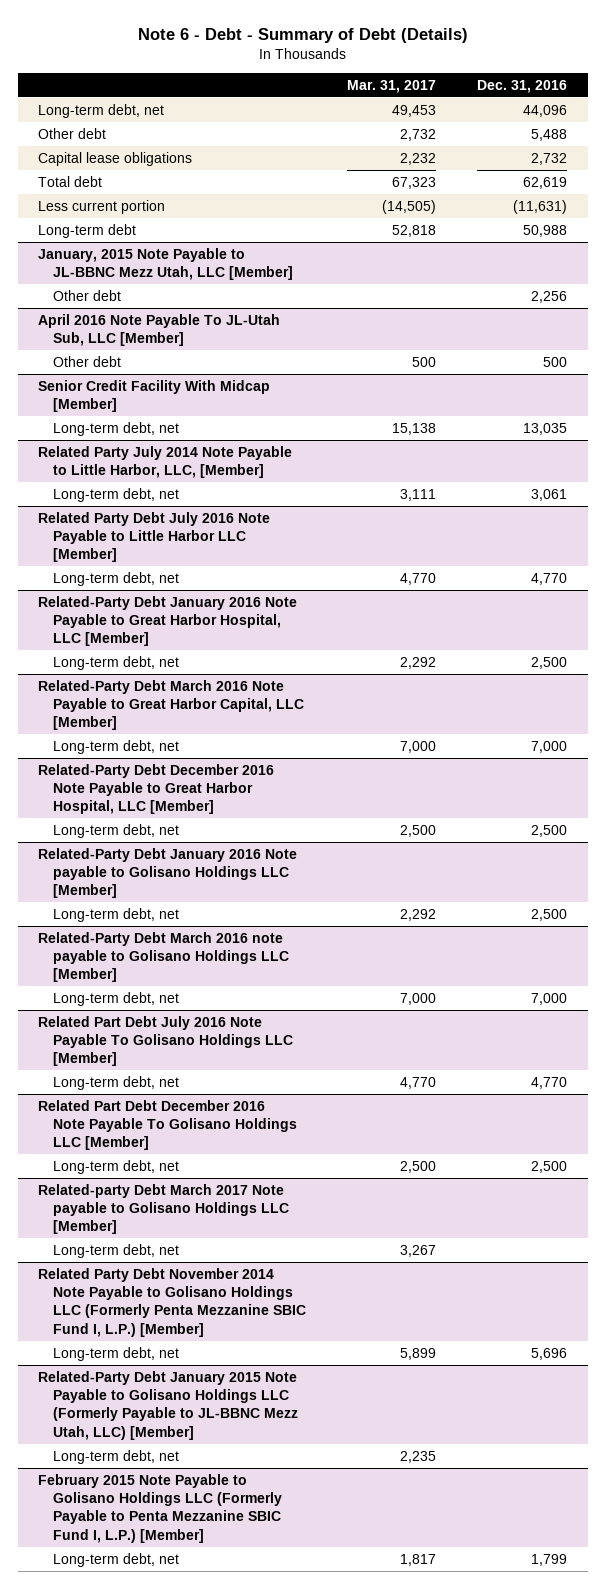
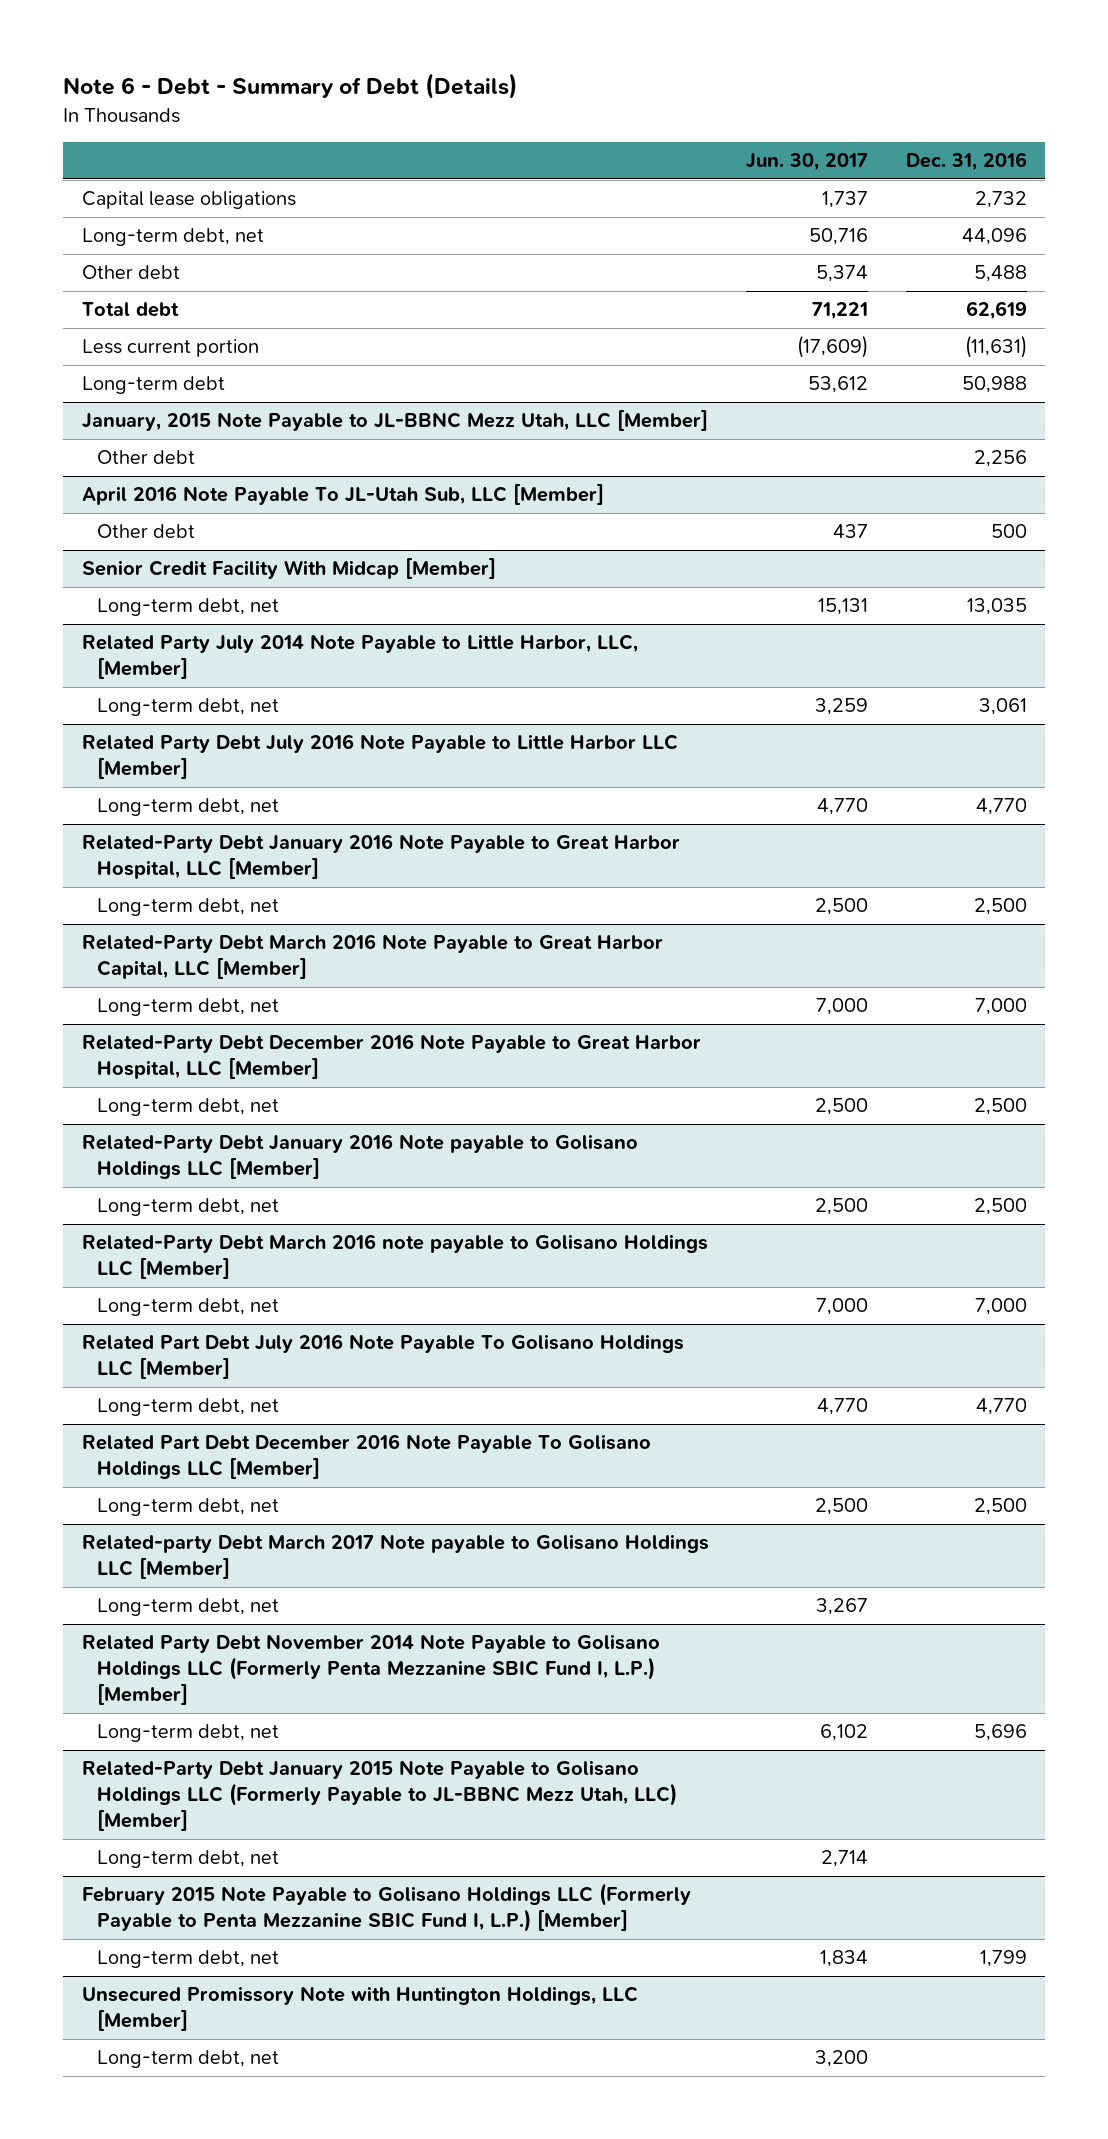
[347,79,437,93] Mar. 31, 2017 -> none
none -> [746,153,869,172] Jun. 30, 2017
[37,151,192,166] Capital lease obligations -> [81,191,296,210] Capital lease obligations
none -> [81,1986,638,2032] Unsecured Promissory Note with Huntington Holdings, LLC [Member]
none -> [97,2050,280,2069] Long-term debt, net

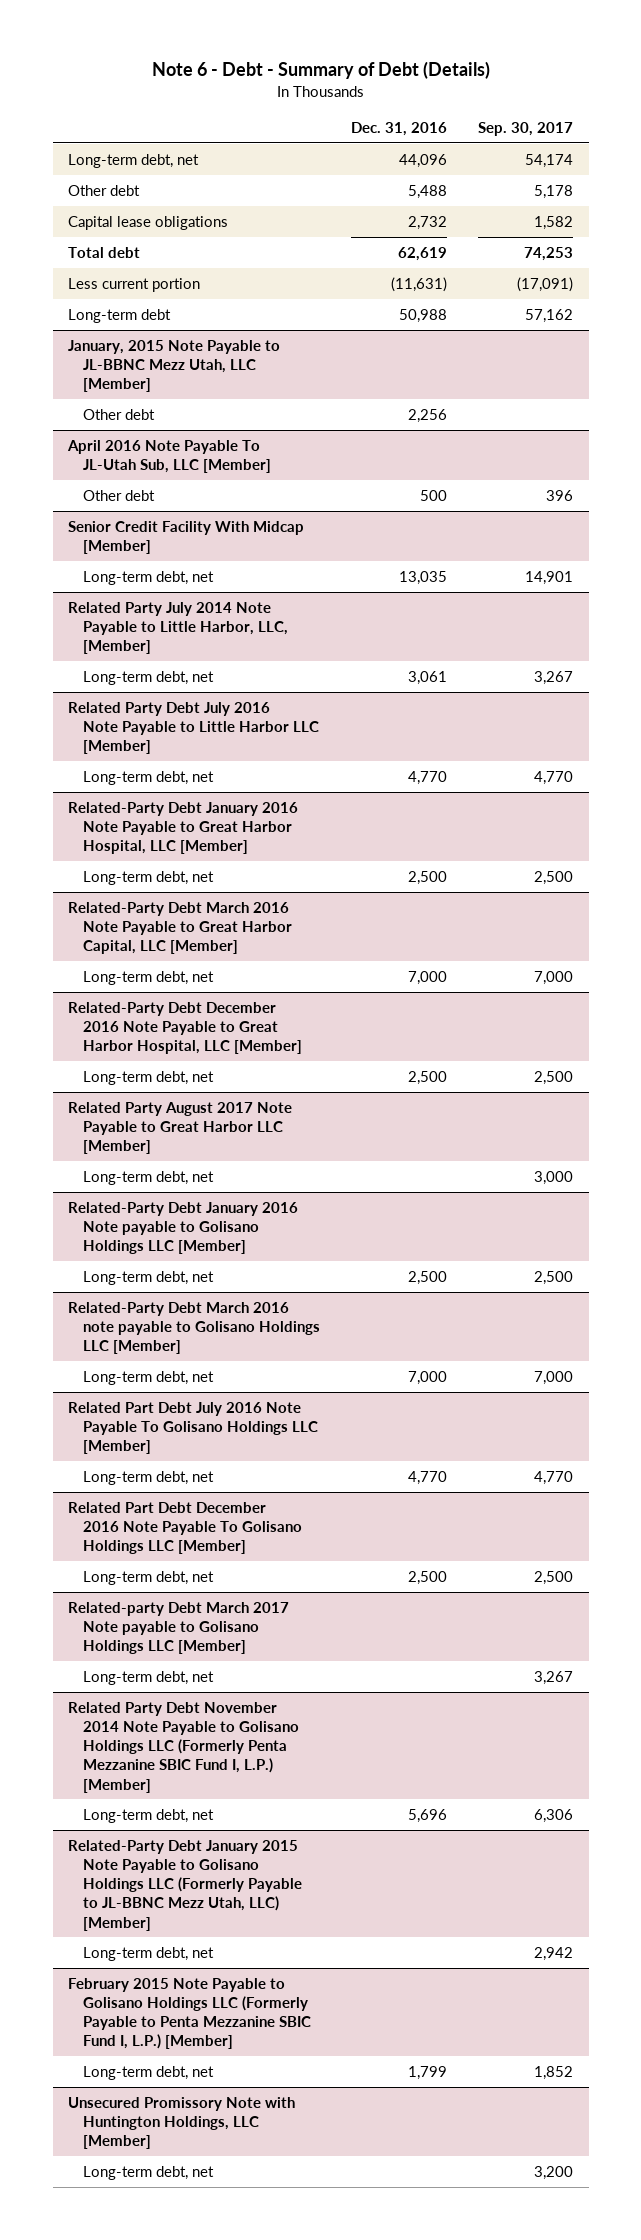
[746,153,869,172] Jun. 30, 2017 -> none
none -> [478,121,574,136] Sep. 30, 2017
[81,191,296,210] Capital lease obligations -> [68,215,229,230] Capital lease obligations
none -> [68,1101,293,1155] Related Party August 2017 Note Payable to Great Harbor LLC [Member]
none -> [83,1170,215,1185] Long-term debt, net

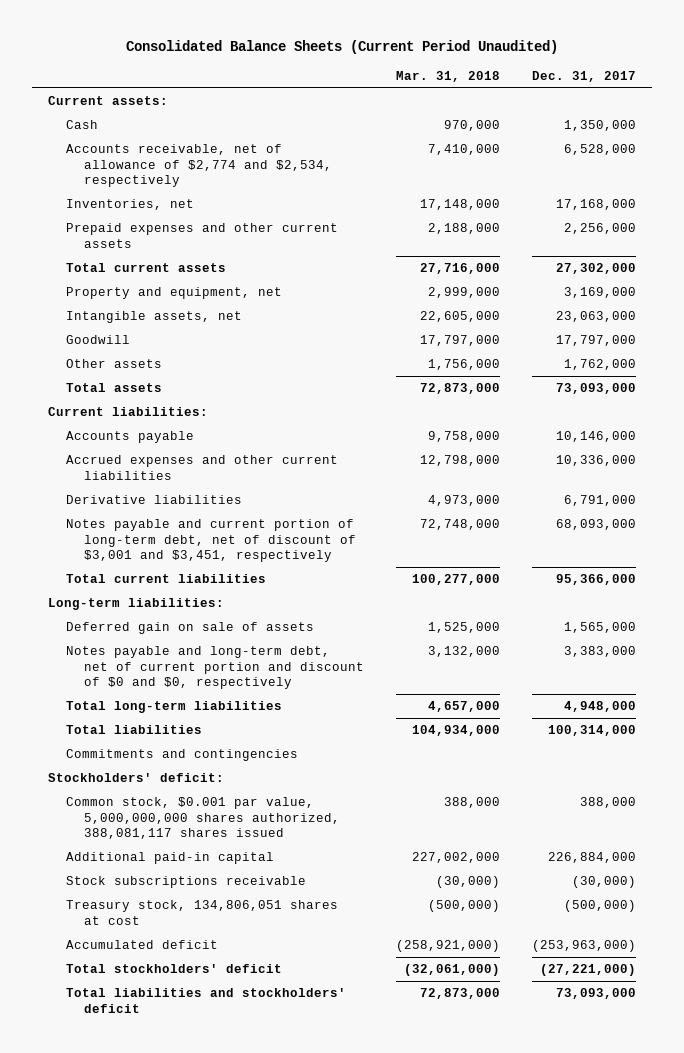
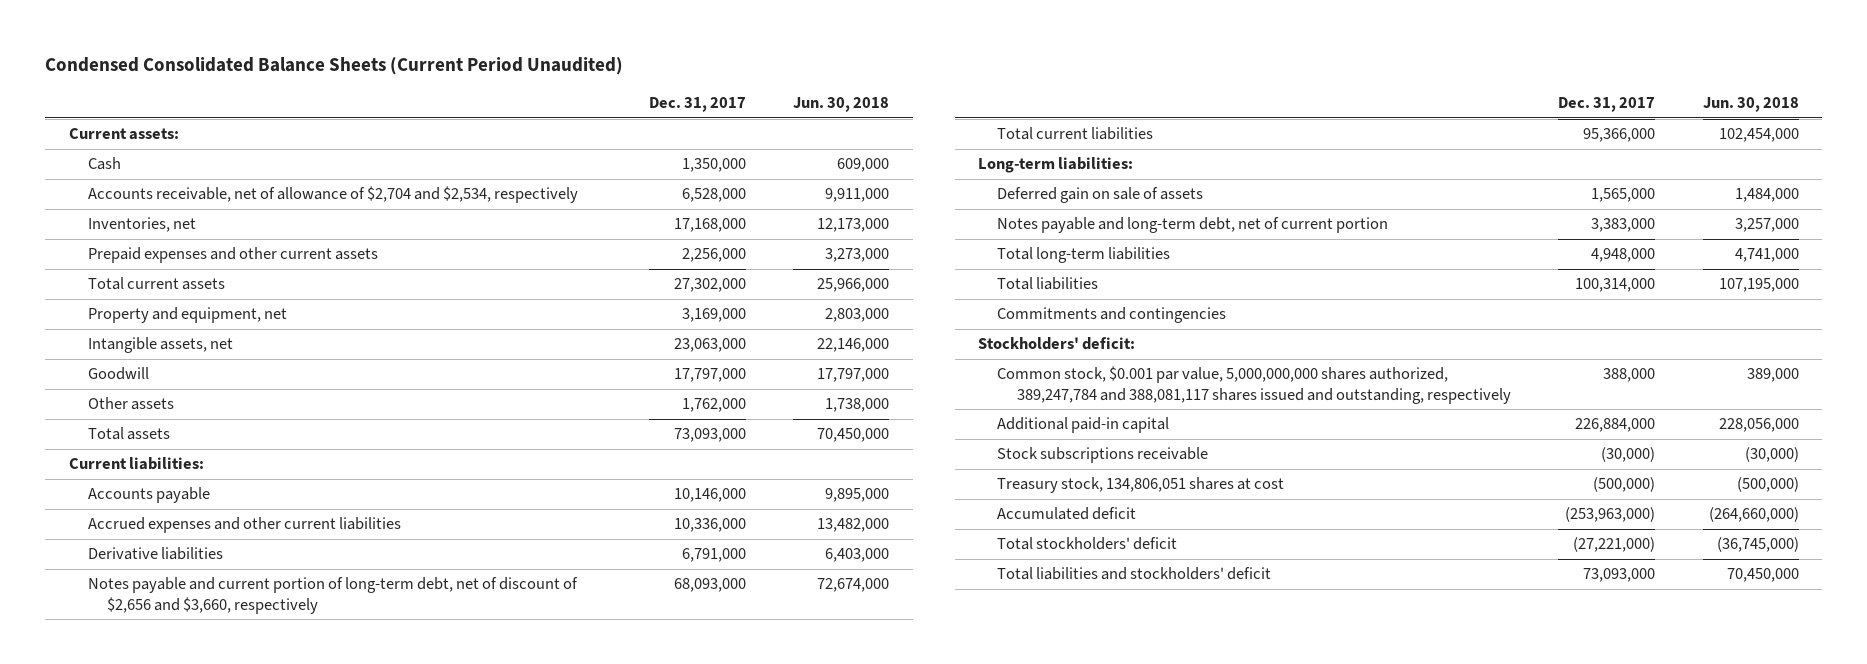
[126,40,559,55] Consolidated Balance Sheets (Current Period Unaudited) -> [45,56,624,75] Condensed Consolidated Balance Sheets (Current Period Unaudited)
[396,70,501,82] Mar. 31, 2018 -> none
none -> [793,97,890,113] Jun. 30, 2018
[66,144,333,188] Accounts receivable, net of allowance of $2,774 and $2,534, respectively -> [88,186,579,204] Accounts receivable, net of allowance of $2,704 and $2,534, respectively
[66,519,357,563] Notes payable and current portion of long-term debt, net of discount of $3,001 and $3,451, respectively -> [88,577,579,614] Notes payable and current portion of long-term debt, net of discount of $2,656 and $3,660, respectively
[66,646,365,690] Notes payable and long-term debt, net of current portion and discount of $0 and $0, respectively -> [997,217,1389,234] Notes payable and long-term debt, net of current portion
[66,797,341,840] Common stock, $0.001 par value, 5,000,000,000 shares authorized, 388,081,117 shares issued -> [997,366,1511,404] Common stock, $0.001 par value, 5,000,000,000 shares authorized, 389,247,784 and 388,081,117 shares issued and outstanding, respectively

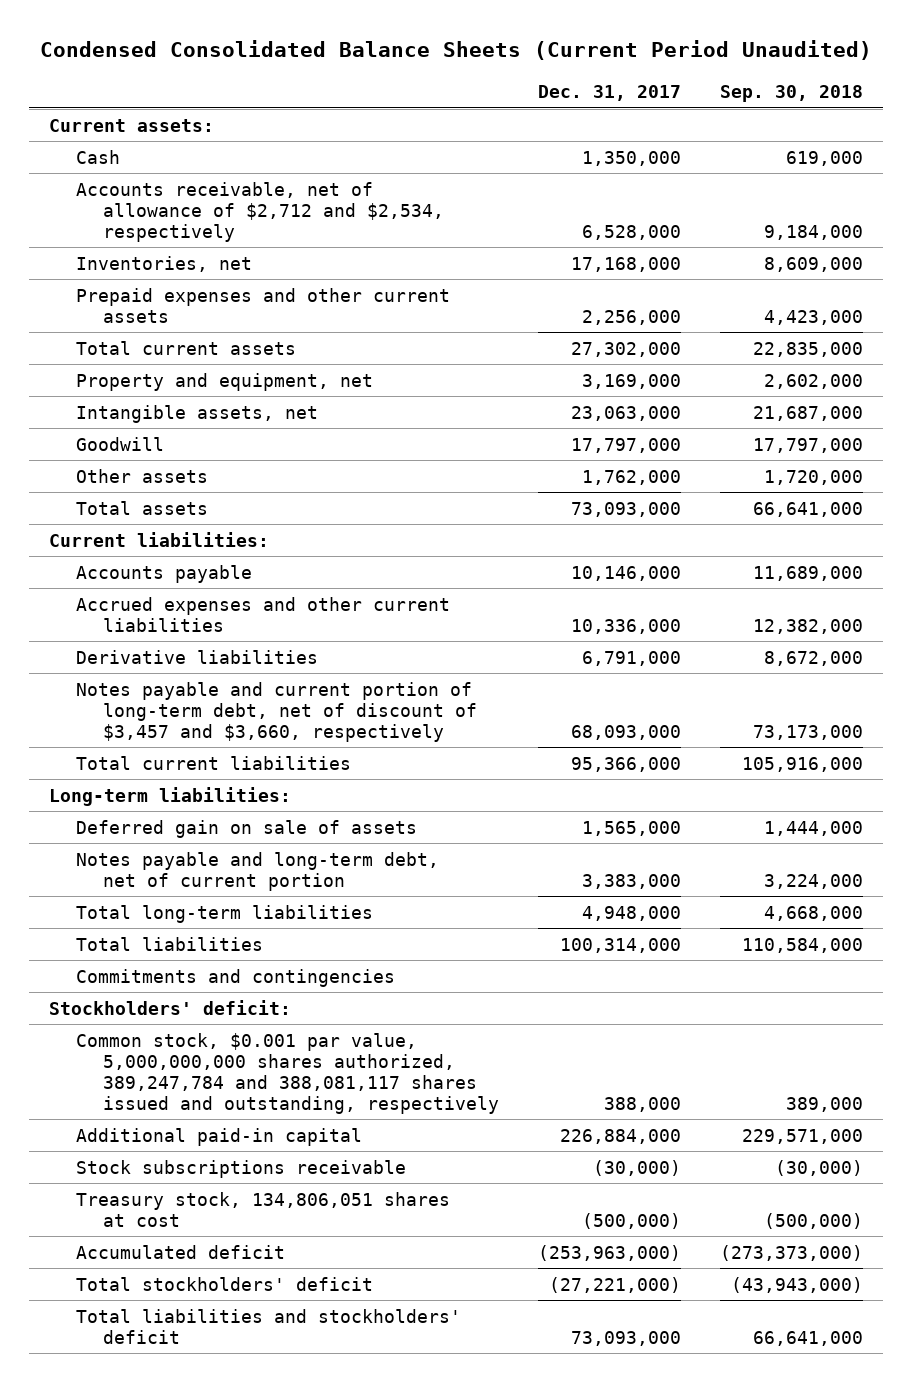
[793,97,890,113] Jun. 30, 2018 -> none
none -> [720,85,864,103] Sep. 30, 2018
[88,186,579,204] Accounts receivable, net of allowance of $2,704 and $2,534, respectively -> [76,181,445,242] Accounts receivable, net of allowance of $2,712 and $2,534, respectively
[88,577,579,614] Notes payable and current portion of long-term debt, net of discount of $2,656 and $3,660, respectively -> [76,681,478,742] Notes payable and current portion of long-term debt, net of discount of $3,457 and $3,660, respectively

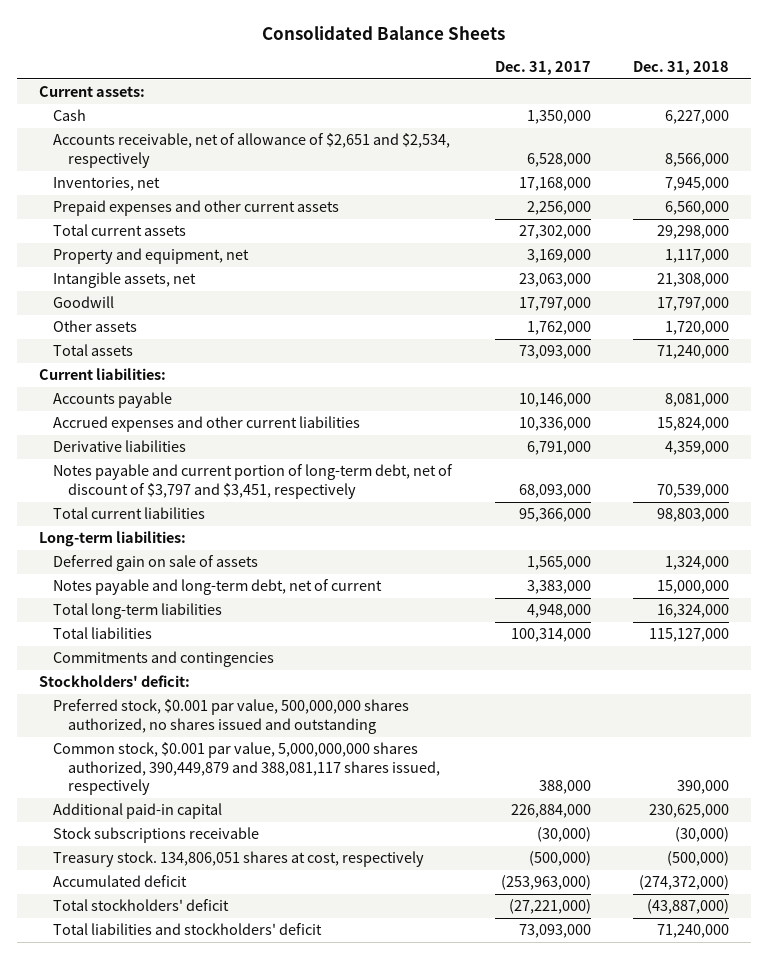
[40,40,873,61] Condensed Consolidated Balance Sheets (Current Period Unaudited) -> [262,26,506,41] Consolidated Balance Sheets
[720,85,864,103] Sep. 30, 2018 -> none
none -> [633,61,730,76] Dec. 31, 2018
[76,181,445,242] Accounts receivable, net of allowance of $2,712 and $2,534, respectively -> [53,133,451,168] Accounts receivable, net of allowance of $2,651 and $2,534, respectively
[76,681,478,742] Notes payable and current portion of long-term debt, net of discount of $3,457 and $3,660, respectively -> [53,464,454,499] Notes payable and current portion of long-term debt, net of discount of $3,797 and $3,451, respectively
[76,851,440,891] Notes payable and long-term debt, net of current portion -> [53,579,383,596] Notes payable and long-term debt, net of current
none -> [53,699,410,734] Preferred stock, $0.001 par value, 500,000,000 shares authorized, no shares issued and outstanding
[76,1032,500,1114] Common stock, $0.001 par value, 5,000,000,000 shares authorized, 389,247,784 and 388,081,117 shares issued and outstanding, respectively -> [53,742,440,796] Common stock, $0.001 par value, 5,000,000,000 shares authorized, 390,449,879 and 388,081,117 shares issued, respectively
[76,1191,451,1227] Treasury stock, 134,806,051 shares at cost -> [53,851,425,868] Treasury stock. 134,806,051 shares at cost, respectively

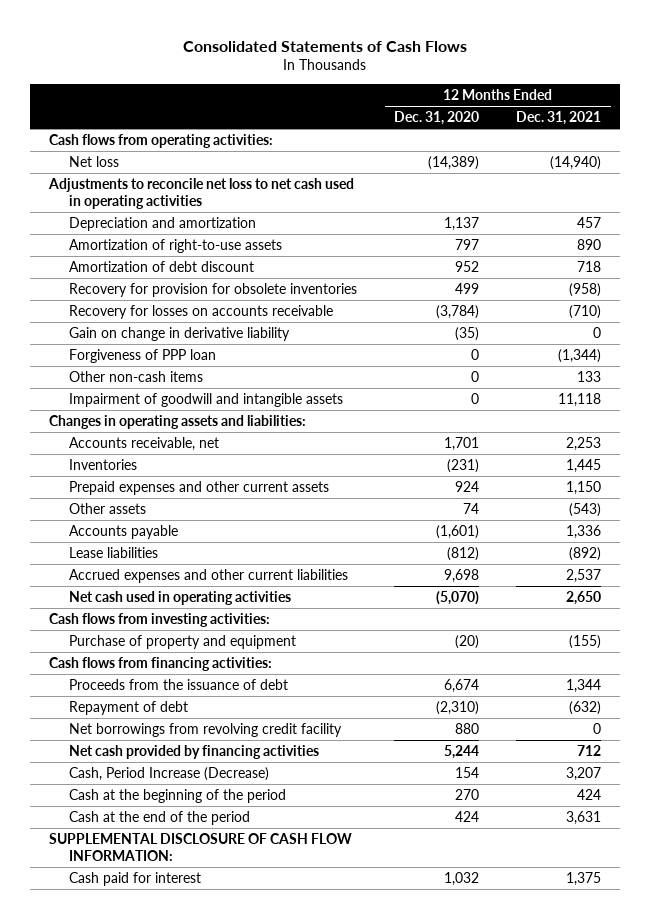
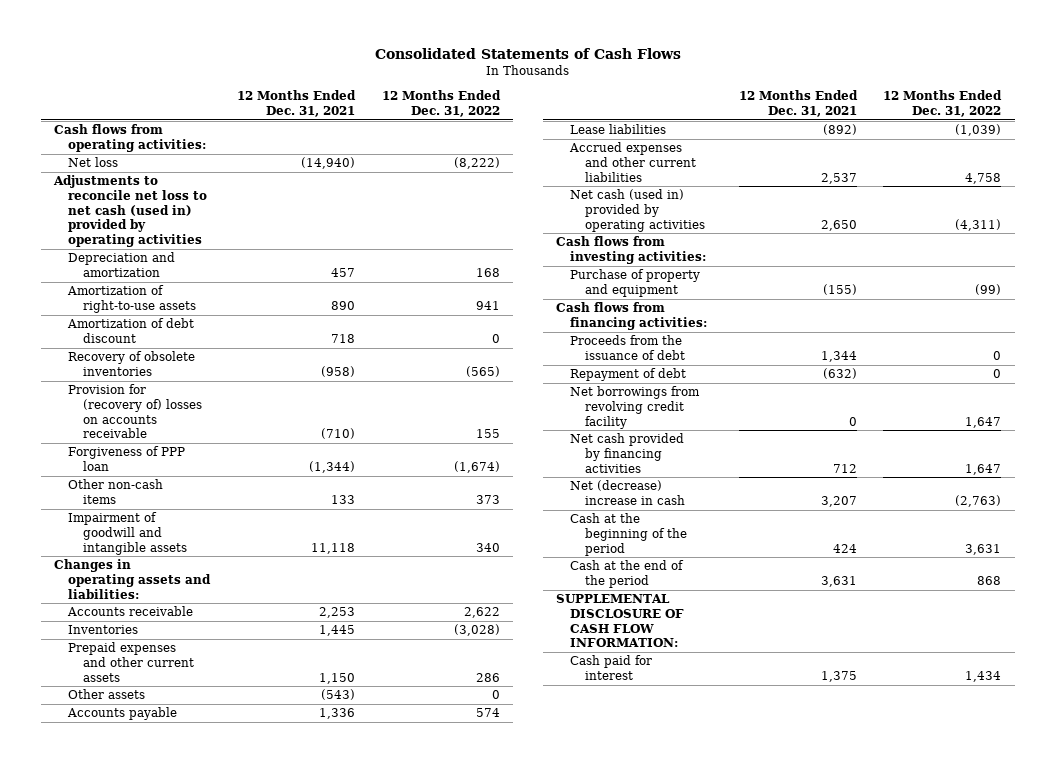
[394,111,480,126] Dec. 31, 2020 -> none
none -> [381,90,501,117] 12 Months Ended Dec. 31, 2022
[47,177,354,209] Adjustments to reconcile net loss to net cash used in operating activities -> [52,175,208,248] Adjustments to reconcile net loss to net cash (used in) provided by operating activities
[69,326,291,341] Gain on change in derivative liability -> none
[69,282,358,297] Recovery for provision for obsolete inventories -> [68,351,196,377] Recovery of obsolete inventories
[69,304,334,319] Recovery for losses on accounts receivable -> [68,384,202,439] Provision for (recovery of) losses on accounts receivable
[69,436,220,451] Accounts receivable, net -> [67,606,194,617] Accounts receivable
[69,590,292,605] Net cash used in operating activities -> [570,189,705,232] Net cash (used in) provided by operating activities
[69,766,270,781] Cash, Period Increase (Decrease) -> [570,480,685,506] Net (decrease) increase in cash

